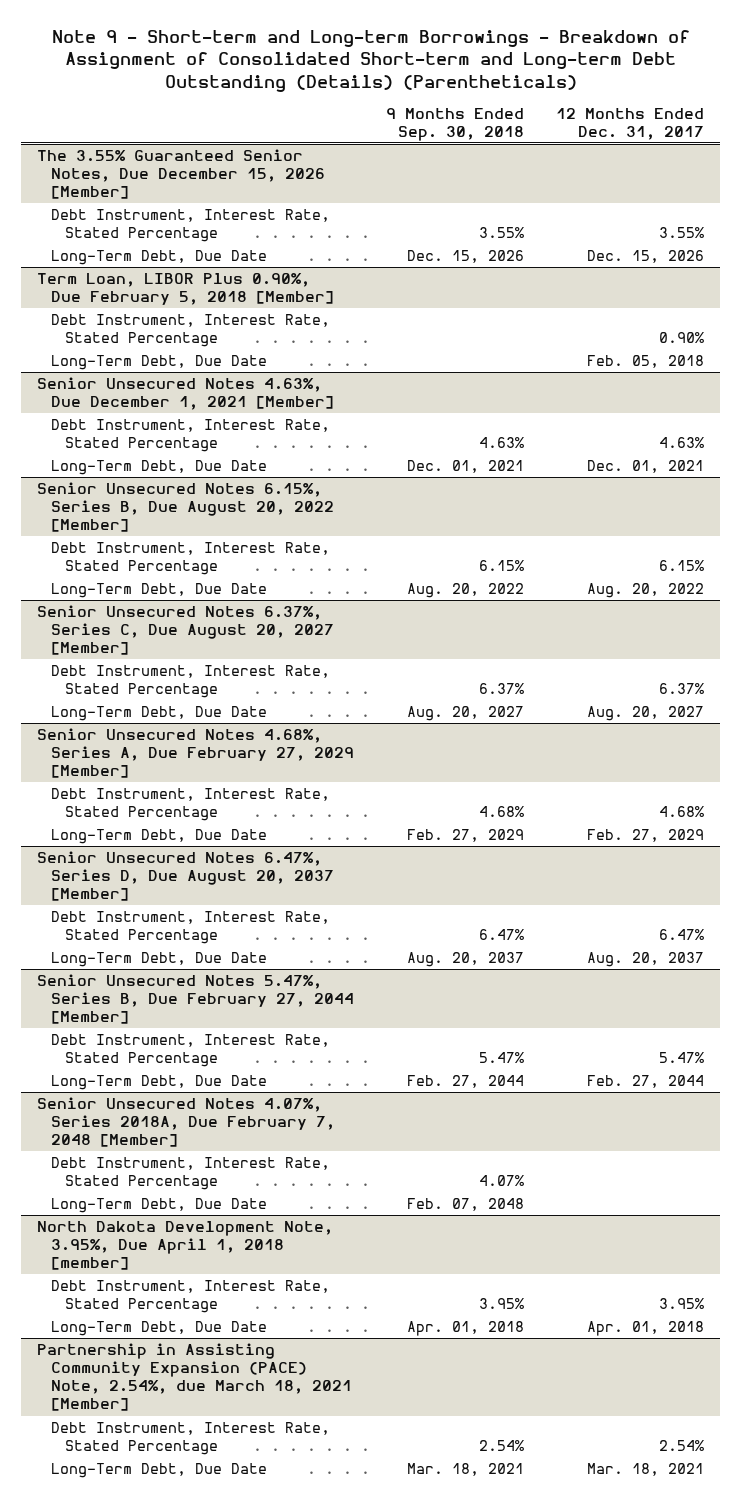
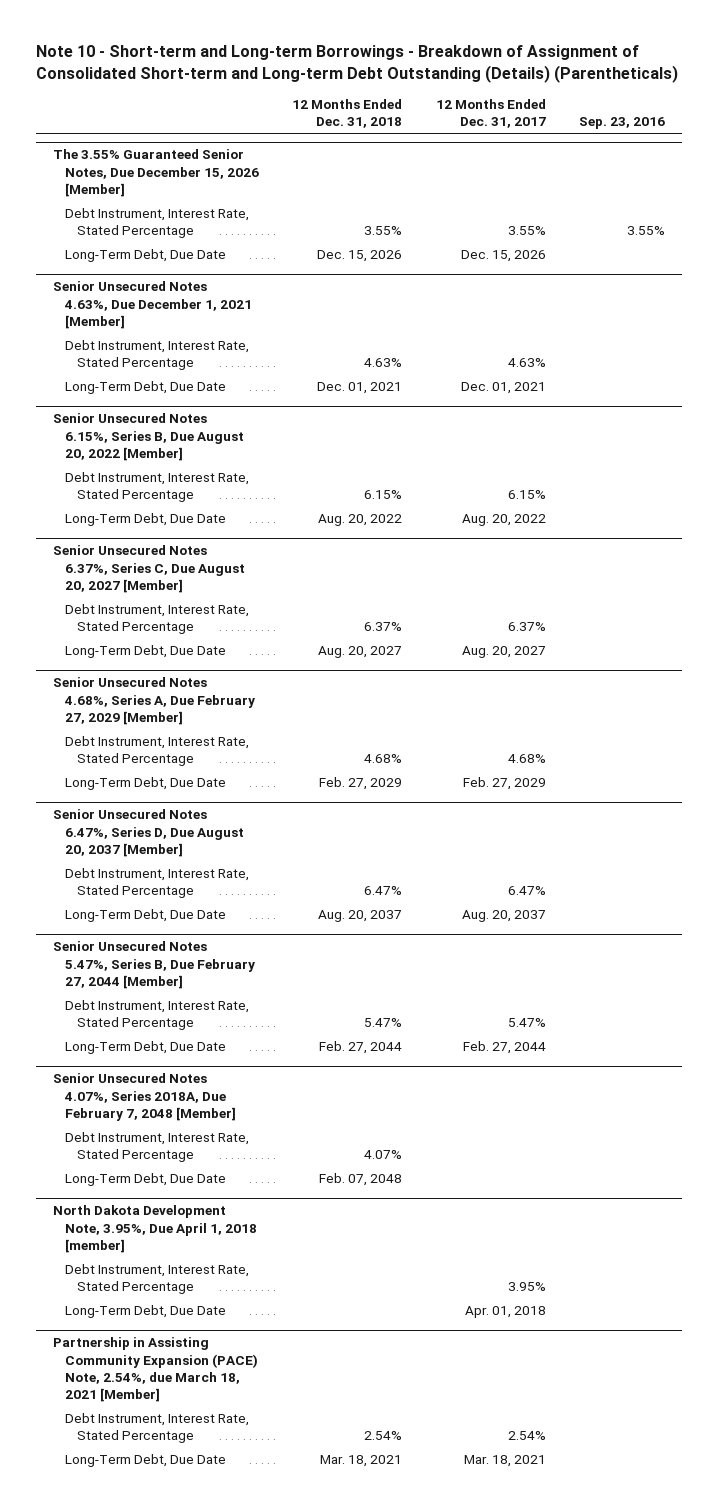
[51,30,690,92] Note 9 - Short-term and Long-term Borrowings - Breakdown of Assignment of Consolidated Short-term and Long-term Debt Outstanding (Details) (Parentheticals) -> [35,45,678,83] Note 10 - Short-term and Long-term Borrowings - Breakdown of Assignment of Consolidated Short-term and Long-term Debt Outstanding (Details) (Parentheticals)
[385,107,524,141] 9 Months Ended Sep. 30, 2018 -> none
none -> [292,99,403,129] 12 Months Ended Dec. 31, 2018
none -> [579,117,666,130] Sep. 23, 2016
[37,272,334,306] Term Loan, LIBOR Plus 0.90%, Due February 5, 2018 [Member] -> none
[50,313,330,348] Debt Instrument, Interest Rate, Stated Percentage -> none
[50,354,267,370] Long-Term Debt, Due Date -> none

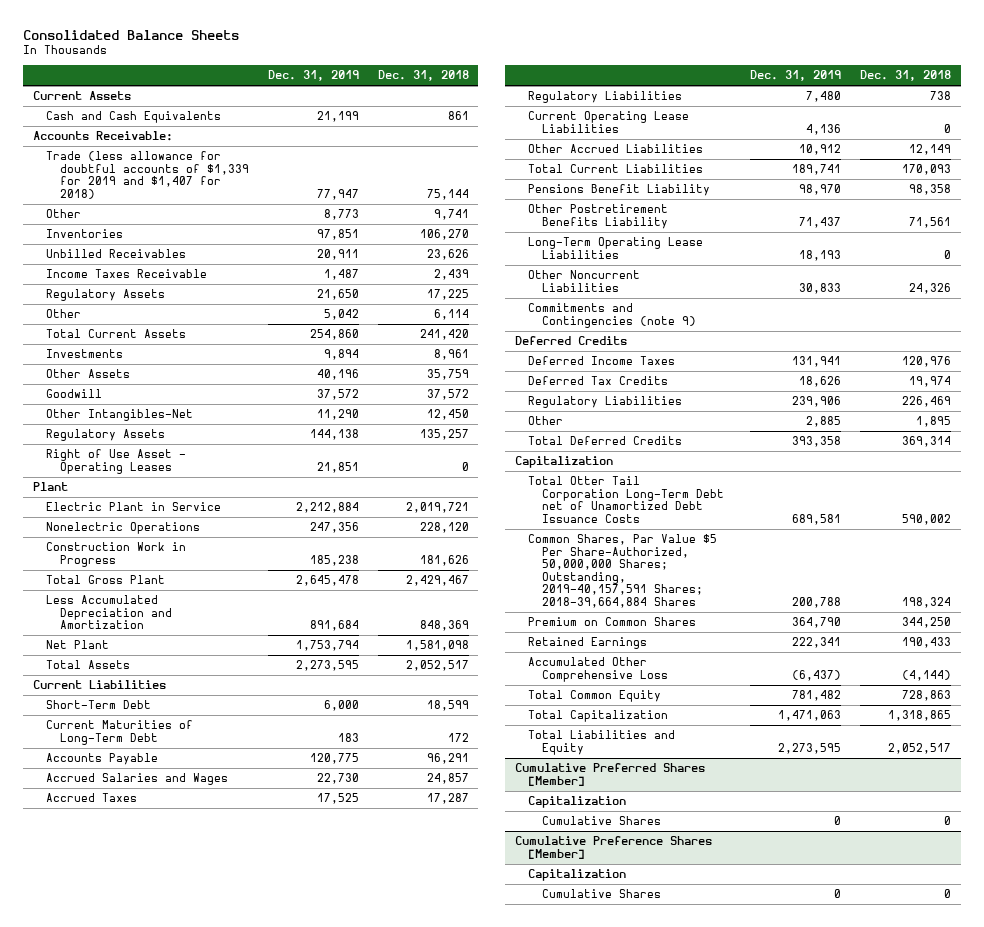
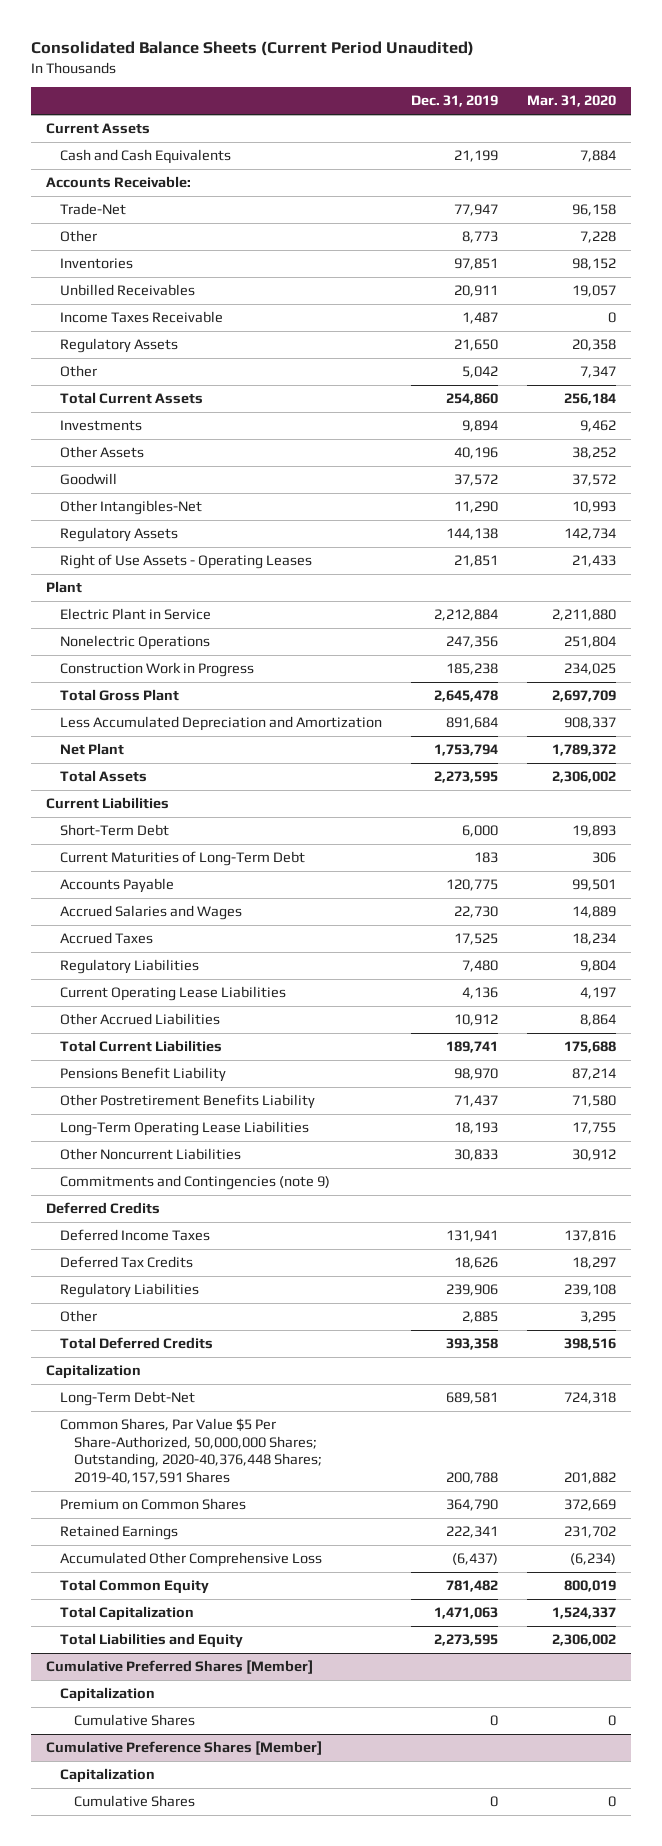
[23,29,240,40] Consolidated Balance Sheets -> [31,41,475,57] Consolidated Balance Sheets (Current Period Unaudited)
[377,70,469,82] Dec. 31, 2018 -> none
none -> [527,95,617,108] Mar. 31, 2020
[46,151,249,199] Trade (less allowance for doubtful accounts of $1,339 for 2019 and $1,407 for 2018) -> [59,203,126,216] Trade-Net
[46,449,187,474] Right of Use Asset - Operating Leases -> [59,554,312,570] Right of Use Assets - Operating Leases
[528,476,725,523] Total Otter Tail Corporation Long-Term Debt net of Unamortized Debt Issuance Costs -> [59,1391,195,1407] Long-Term Debt-Net
[528,534,718,609] Common Shares, Par Value $5 Per Share-Authorized, 50,000,000 Shares; Outstanding, 2019-40,157,591 Shares; 2018-39,664,884 Shares -> [59,1418,323,1484] Common Shares, Par Value $5 Per Share-Authorized, 50,000,000 Shares; Outstanding, 2020-40,376,448 Shares; 2019-40,157,591 Shares

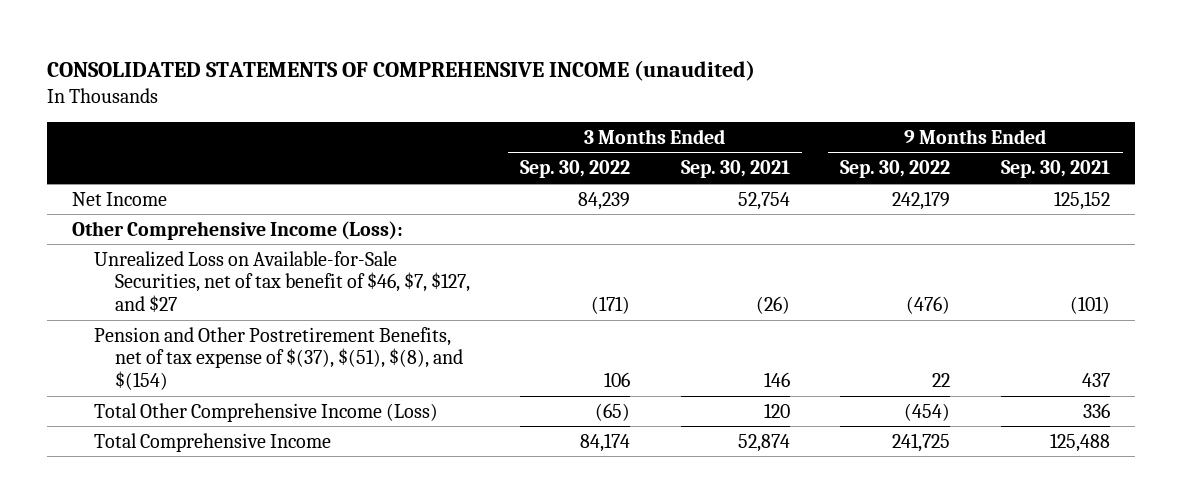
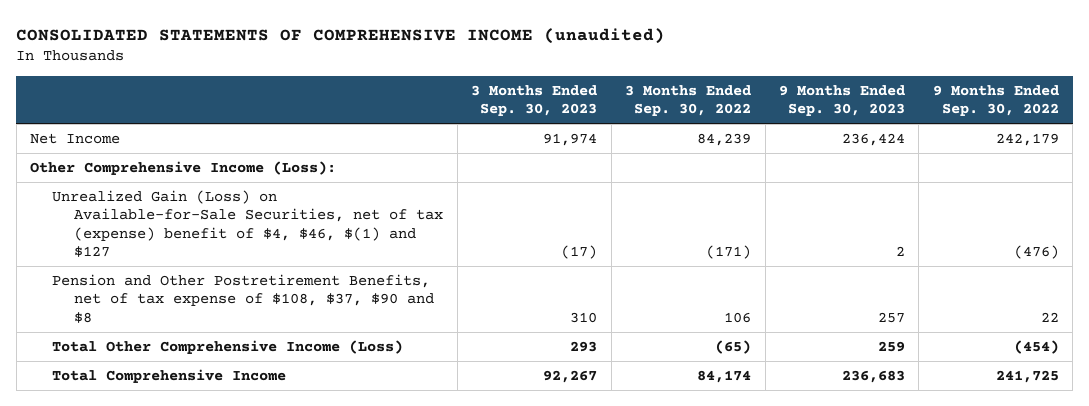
[680,160,790,179] Sep. 30, 2021 -> none
[1000,160,1110,179] Sep. 30, 2021 -> none
none -> [471,84,598,117] 3 Months Ended Sep. 30, 2023
none -> [778,84,905,117] 9 Months Ended Sep. 30, 2023
[93,250,470,313] Unrealized Loss on Available-for-Sale Securities, net of tax benefit of $46, $7, $127, and $27 -> [52,189,444,258] Unrealized Gain (Loss) on Available-for-Sale Securities, net of tax (expense) benefit of $4, $46, $(1) and $127
[93,326,463,391] Pension and Other Postretirement Benefits, net of tax expense of $(37), $(51), $(8), and $(154) -> [52,273,435,323] Pension and Other Postretirement Benefits, net of tax expense of $108, $37, $90 and $8

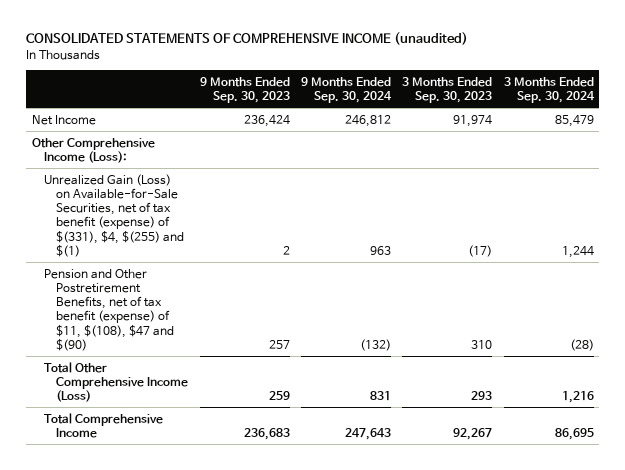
[625,84,752,117] 3 Months Ended Sep. 30, 2022 -> none
[932,84,1059,117] 9 Months Ended Sep. 30, 2022 -> none
none -> [300,76,392,103] 9 Months Ended Sep. 30, 2024
none -> [503,76,595,103] 3 Months Ended Sep. 30, 2024
[52,189,444,258] Unrealized Gain (Loss) on Available-for-Sale Securities, net of tax (expense) benefit of $4, $46, $(1) and $127 -> [43,173,185,257] Unrealized Gain (Loss) on Available-for-Sale Securities, net of tax benefit (expense) of $(331), $4, $(255) and $(1)
[52,273,435,323] Pension and Other Postretirement Benefits, net of tax expense of $108, $37, $90 and $8 -> [43,268,175,351] Pension and Other Postretirement Benefits, net of tax benefit (expense) of $11, $(108), $47 and $(90)

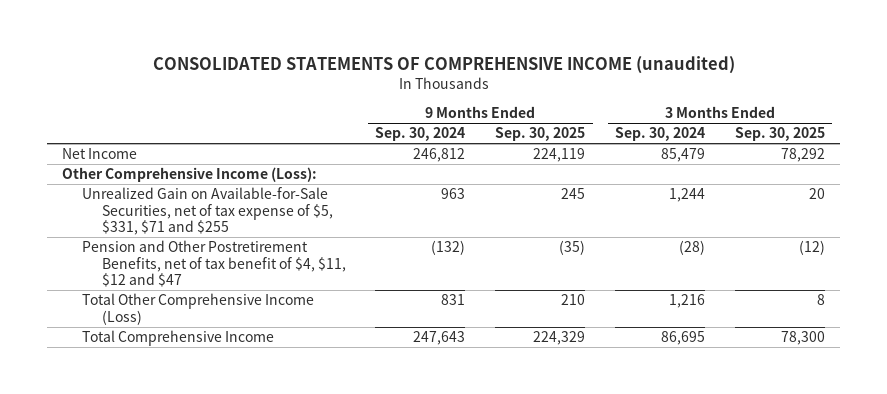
[199,76,290,103] 9 Months Ended Sep. 30, 2023 -> none
[402,76,493,103] 3 Months Ended Sep. 30, 2023 -> none
none -> [495,127,586,142] Sep. 30, 2025
none -> [734,127,825,142] Sep. 30, 2025
[43,173,185,257] Unrealized Gain (Loss) on Available-for-Sale Securities, net of tax benefit (expense) of $(331), $4, $(255) and $(1) -> [81,187,333,236] Unrealized Gain on Available-for-Sale Securities, net of tax expense of $5, $331, $71 and $255
[43,268,175,351] Pension and Other Postretirement Benefits, net of tax benefit (expense) of $11, $(108), $47 and $(90) -> [81,240,346,288] Pension and Other Postretirement Benefits, net of tax benefit of $4, $11, $12 and $47

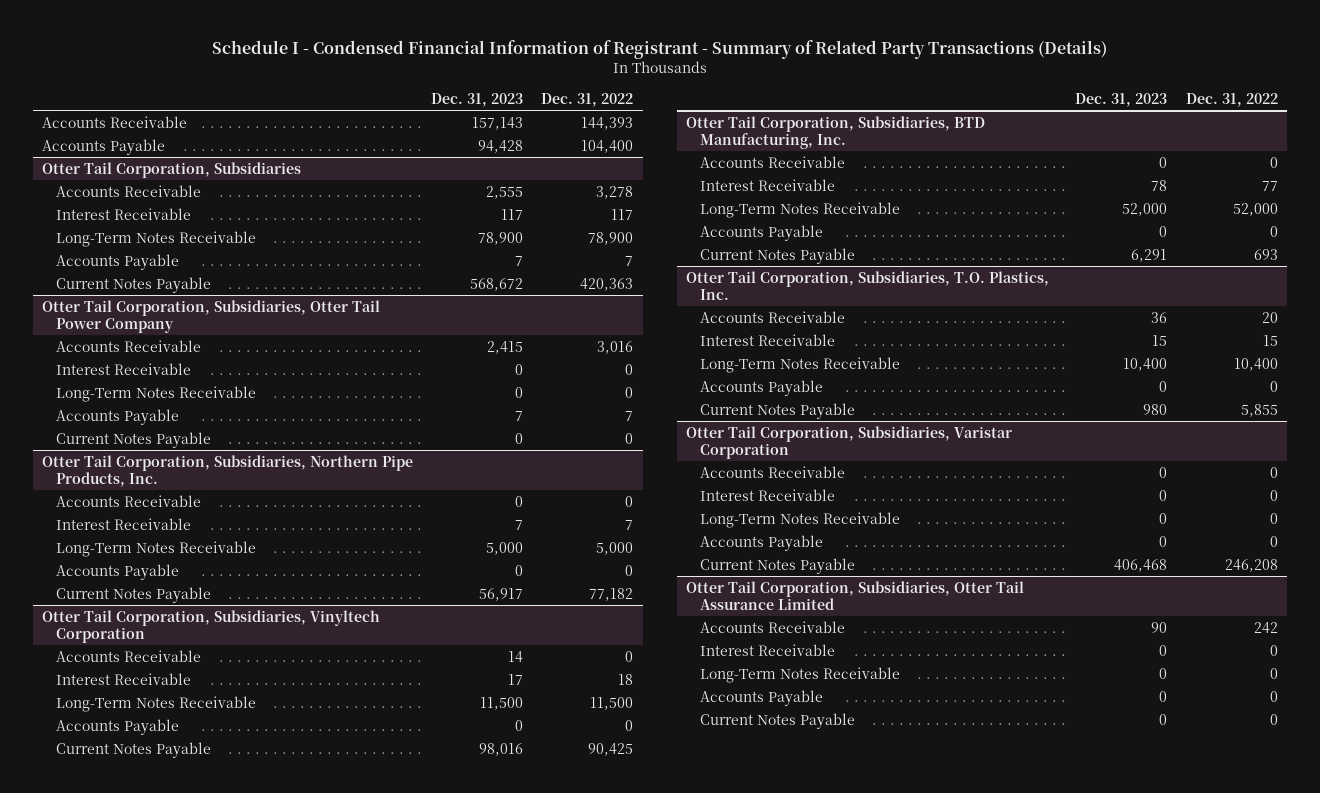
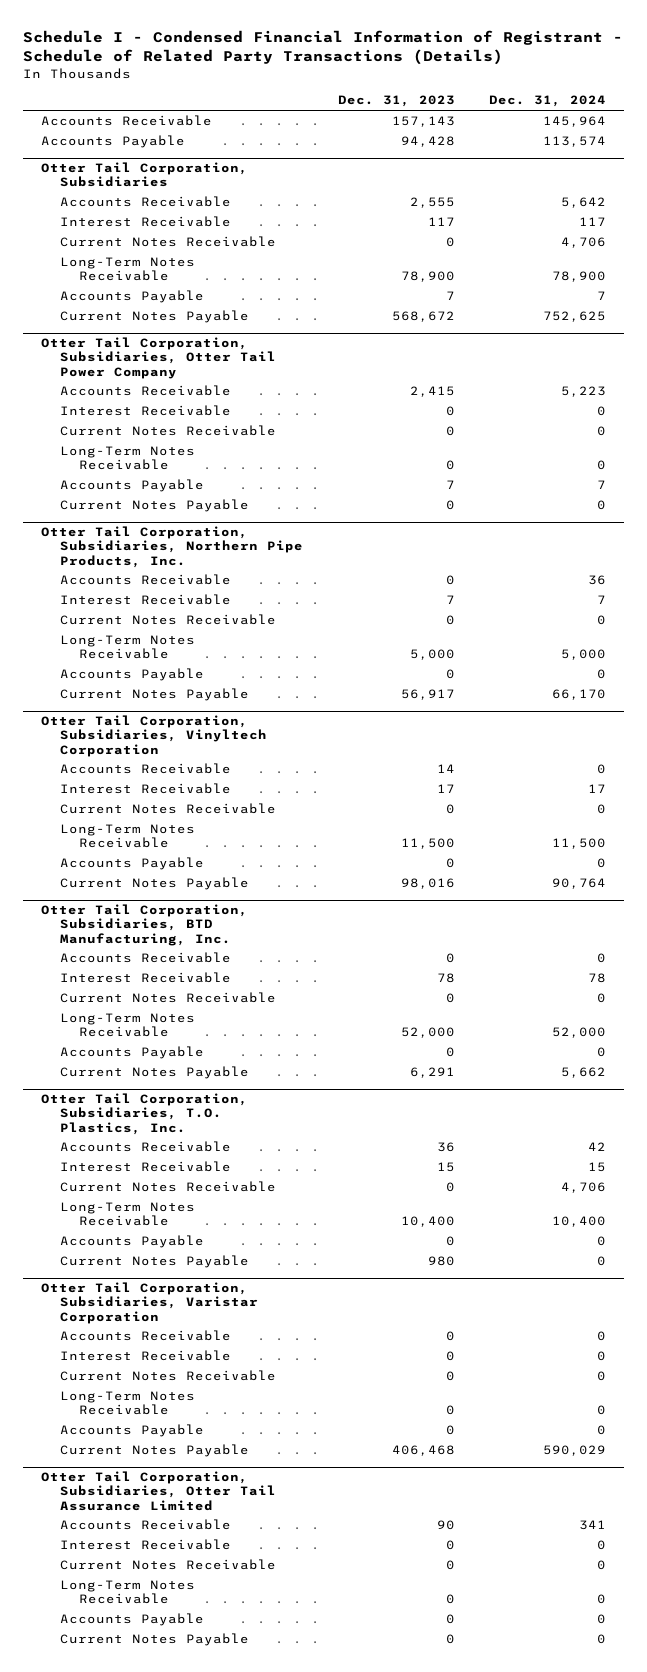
[211,40,1107,60] Schedule I - Condensed Financial Information of Registrant - Summary of Related Party Transactions (Details) -> [23,30,624,66] Schedule I - Condensed Financial Information of Registrant - Schedule of Related Party Transactions (Details)
[541,92,634,107] Dec. 31, 2022 -> none
none -> [489,95,607,108] Dec. 31, 2024
none -> [59,236,276,248] Current Notes Receivable
none -> [59,425,276,437] Current Notes Receivable
none -> [59,614,276,626] Current Notes Receivable
none -> [59,803,276,815] Current Notes Receivable
none -> [59,992,276,1004] Current Notes Receivable
none -> [59,1181,276,1193] Current Notes Receivable
none -> [59,1370,276,1382] Current Notes Receivable
none -> [59,1559,276,1571] Current Notes Receivable

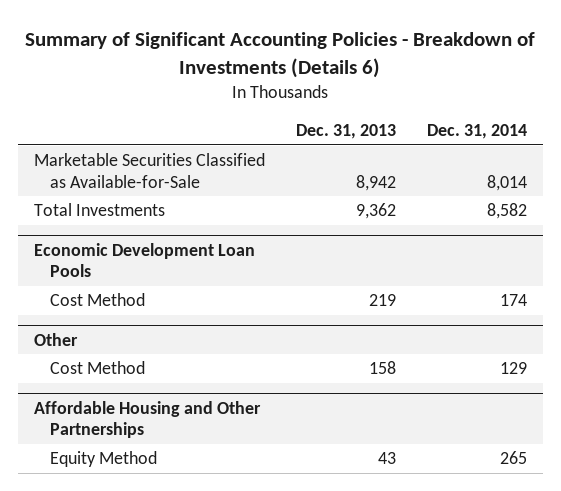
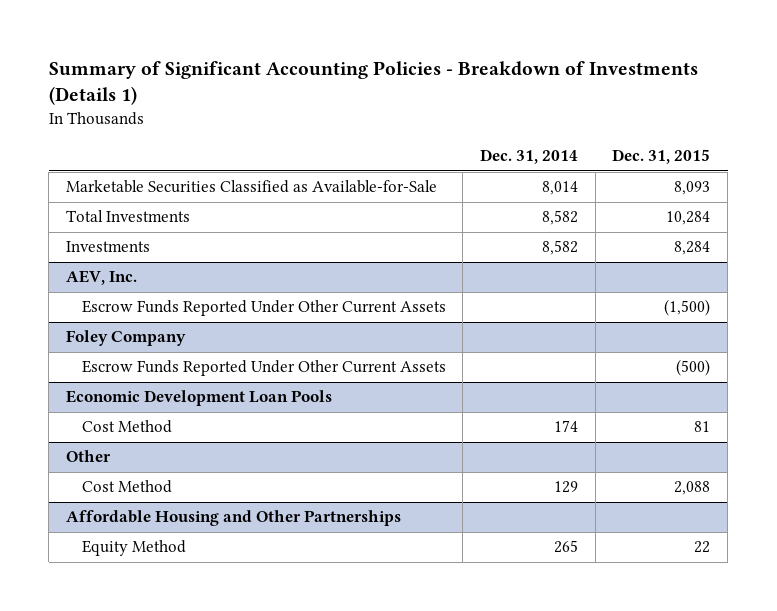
[25,31,536,78] Summary of Significant Accounting Policies - Breakdown of Investments (Details 6) -> [48,61,698,106] Summary of Significant Accounting Policies - Breakdown of Investments (Details 1)
[295,124,396,140] Dec. 31, 2013 -> none
none -> [612,149,711,165] Dec. 31, 2015
none -> [66,241,151,253] Investments
none -> [66,270,138,286] AEV, Inc.
none -> [81,300,446,317] Escrow Funds Reported Under Other Current Assets
none -> [66,330,187,347] Foley Company
none -> [81,360,446,377] Escrow Funds Reported Under Other Current Assets

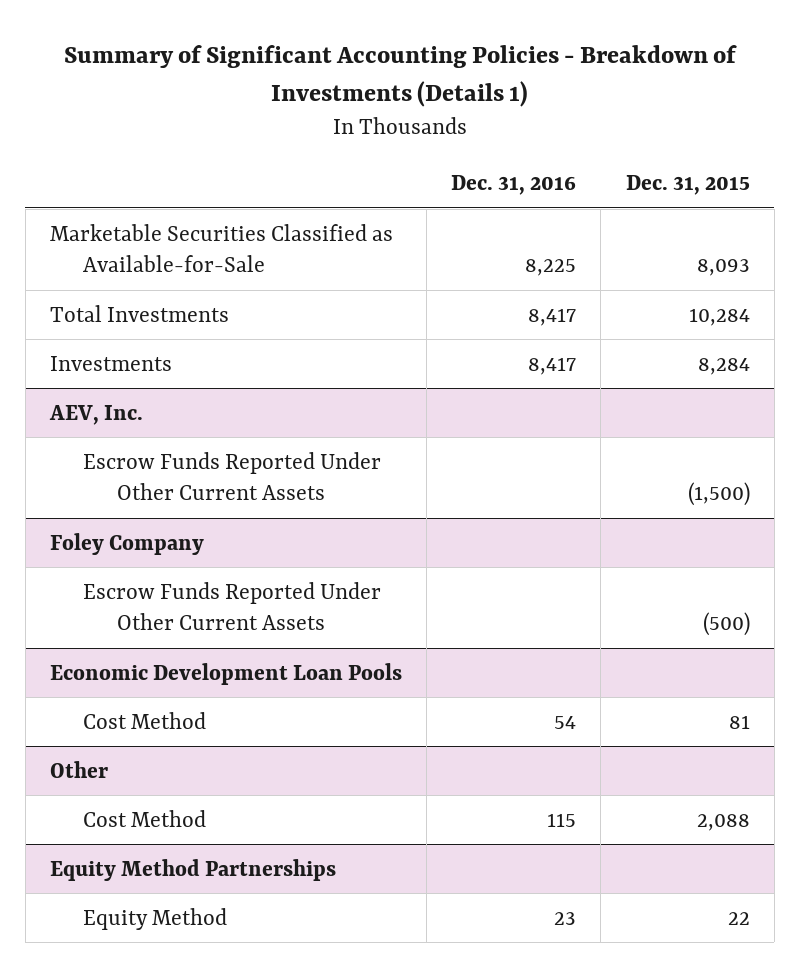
[480,149,579,165] Dec. 31, 2014 -> none
none -> [451,174,577,195] Dec. 31, 2016
[66,510,402,527] Affordable Housing and Other Partnerships -> [49,858,336,881] Equity Method Partnerships

